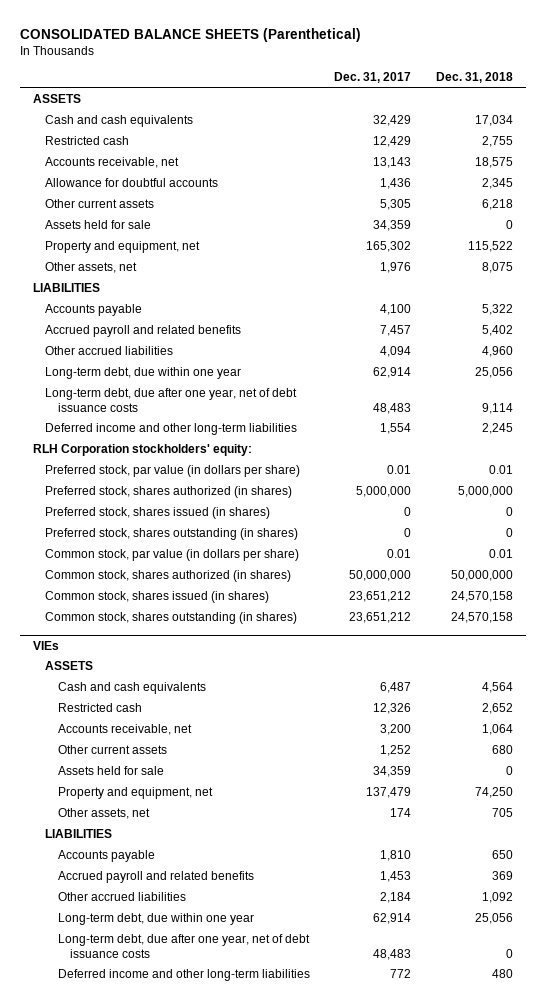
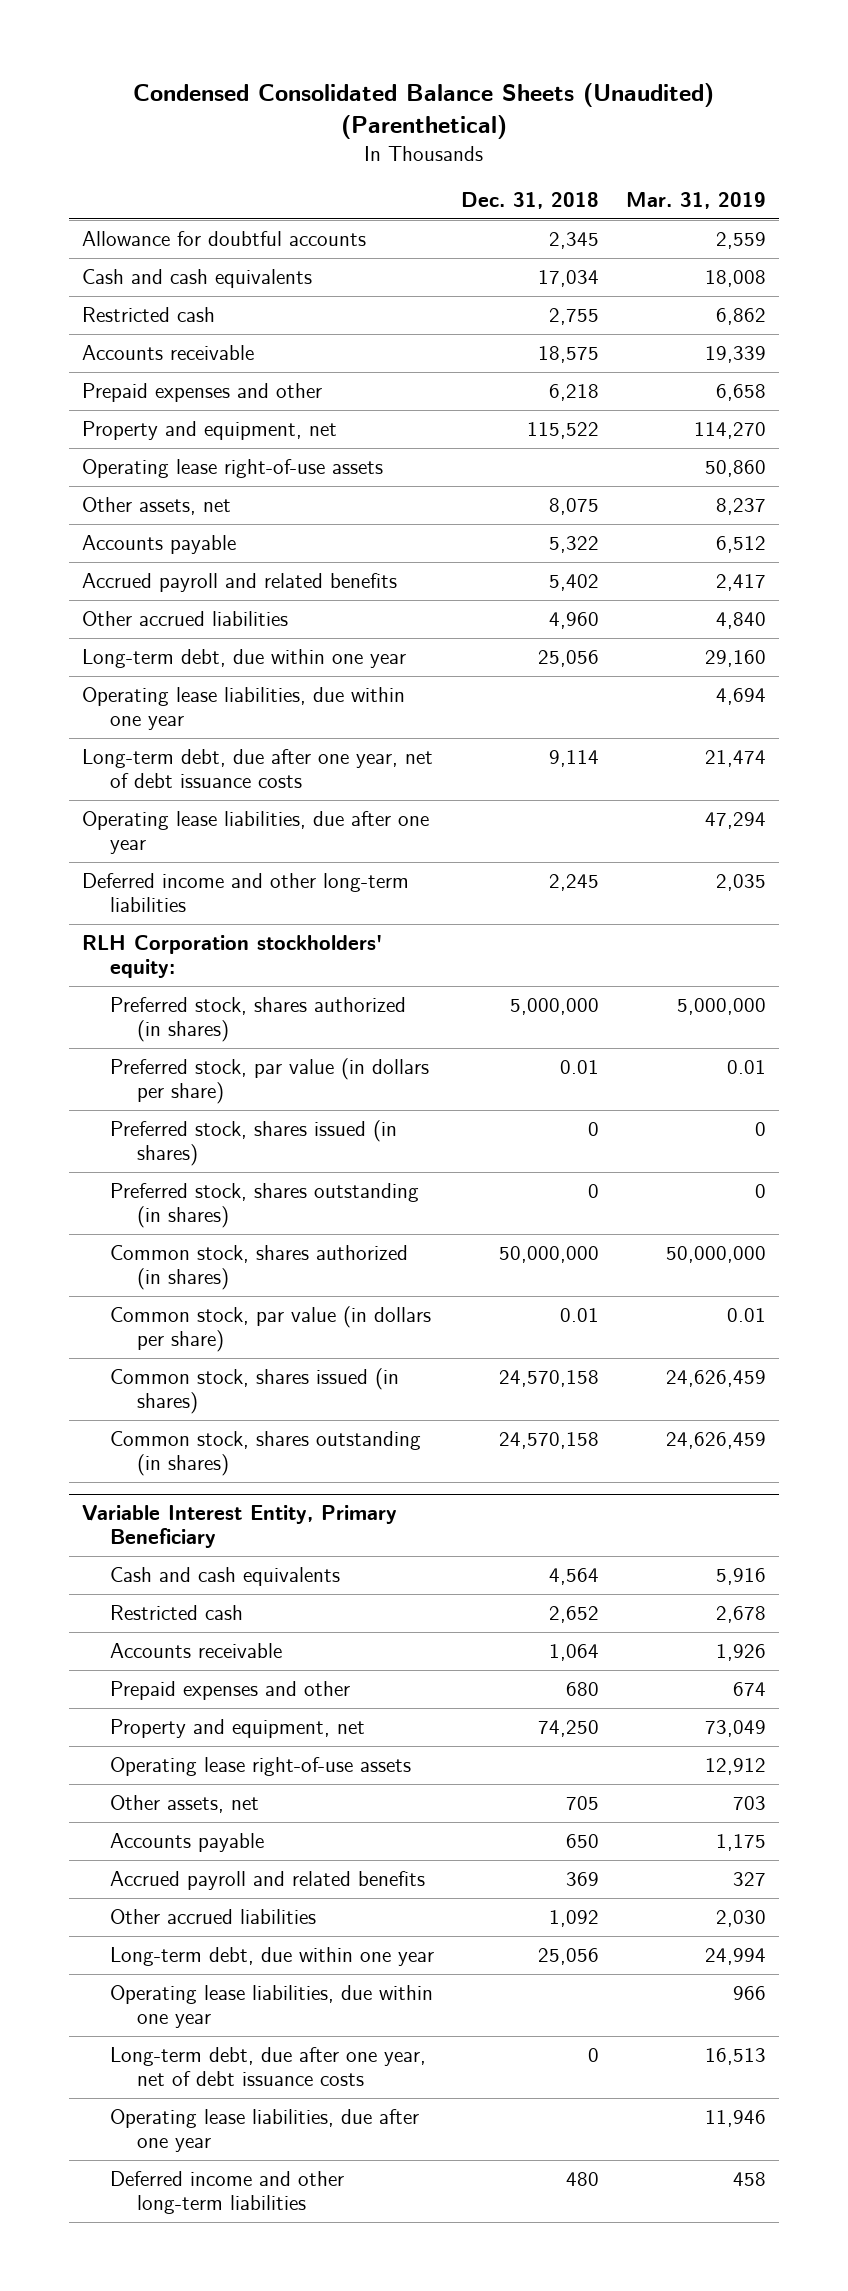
[20,27,362,42] CONSOLIDATED BALANCE SHEETS (Parenthetical) -> [133,82,715,139] Condensed Consolidated Balance Sheets (Unaudited) (Parenthetical)
[334,72,412,84] Dec. 31, 2017 -> none
none -> [625,192,766,210] Mar. 31, 2019
[32,94,81,104] ASSETS -> none
[45,178,219,188] Allowance for doubtful accounts -> [82,230,367,246] Allowance for doubtful accounts
[45,220,152,230] Assets held for sale -> none
[45,157,180,169] Accounts receivable, net -> [82,344,255,360] Accounts receivable
[45,199,155,209] Other current assets -> [82,382,323,402] Prepaid expenses and other
none -> [82,458,384,478] Operating lease right-of-use assets
[32,283,100,293] LIABILITIES -> none
none -> [82,686,406,731] Operating lease liabilities, due within one year
none -> [82,810,430,855] Operating lease liabilities, due after one year
[45,465,301,478] Preferred stock, par value (in dollars per share) -> [109,1057,429,1105] Preferred stock, par value (in dollars per share)
[45,549,300,562] Common stock, par value (in dollars per share) -> [109,1305,431,1353] Common stock, par value (in dollars per share)
[45,661,94,671] ASSETS -> none
[32,640,59,650] VIEs -> [82,1505,398,1549] Variable Interest Entity, Primary Beneficiary
[57,745,167,755] Other current assets -> none
[57,766,164,776] Assets held for sale -> none
[57,724,192,736] Accounts receivable, net -> [109,1642,282,1658] Accounts receivable
none -> [109,1680,350,1700] Prepaid expenses and other
none -> [109,1756,411,1776] Operating lease right-of-use assets
[45,829,113,839] LIABILITIES -> none
none -> [109,1984,433,2029] Operating lease liabilities, due within one year
none -> [109,2108,419,2153] Operating lease liabilities, due after one year

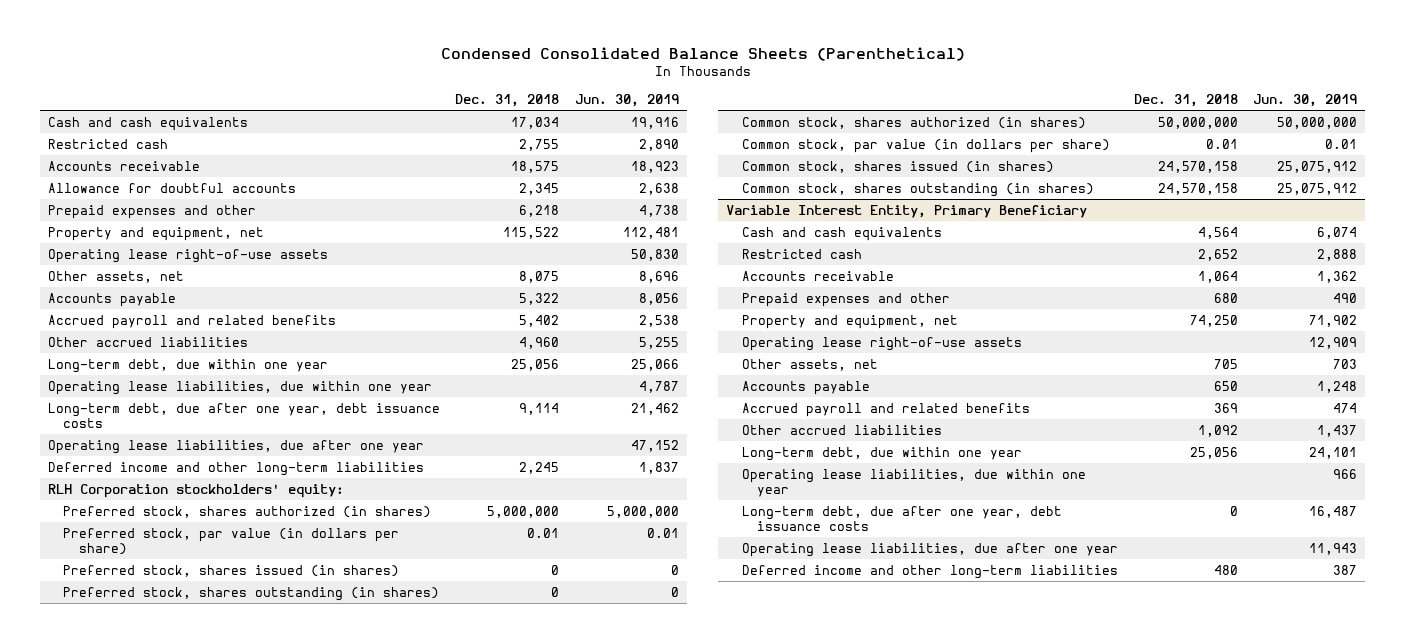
[133,82,715,139] Condensed Consolidated Balance Sheets (Unaudited) (Parenthetical) -> [440,47,965,62] Condensed Consolidated Balance Sheets (Parenthetical)
[625,192,766,210] Mar. 31, 2019 -> none
none -> [575,94,680,108] Jun. 30, 2019
[82,230,367,246] Allowance for doubtful accounts -> [47,182,296,193] Allowance for doubtful accounts
[82,748,434,789] Long-term debt, due after one year, net of debt issuance costs -> [47,402,440,429] Long-term debt, due after one year, debt issuance costs
[109,2046,426,2087] Long-term debt, due after one year, net of debt issuance costs -> [741,505,1062,532] Long-term debt, due after one year, debt issuance costs

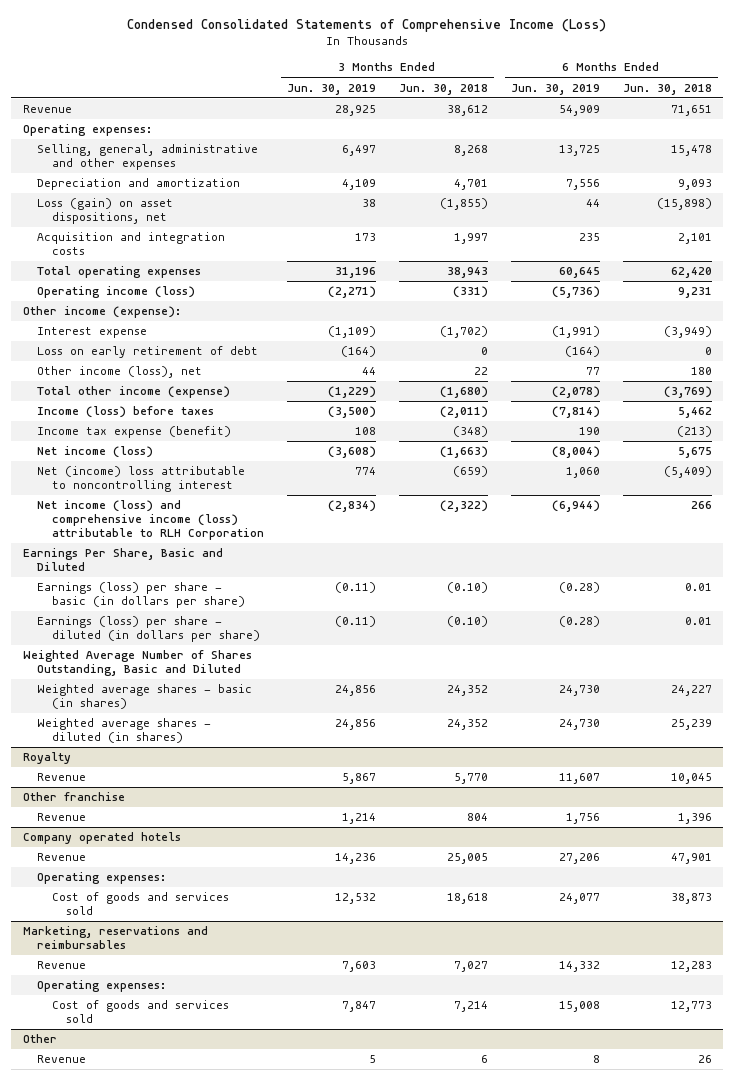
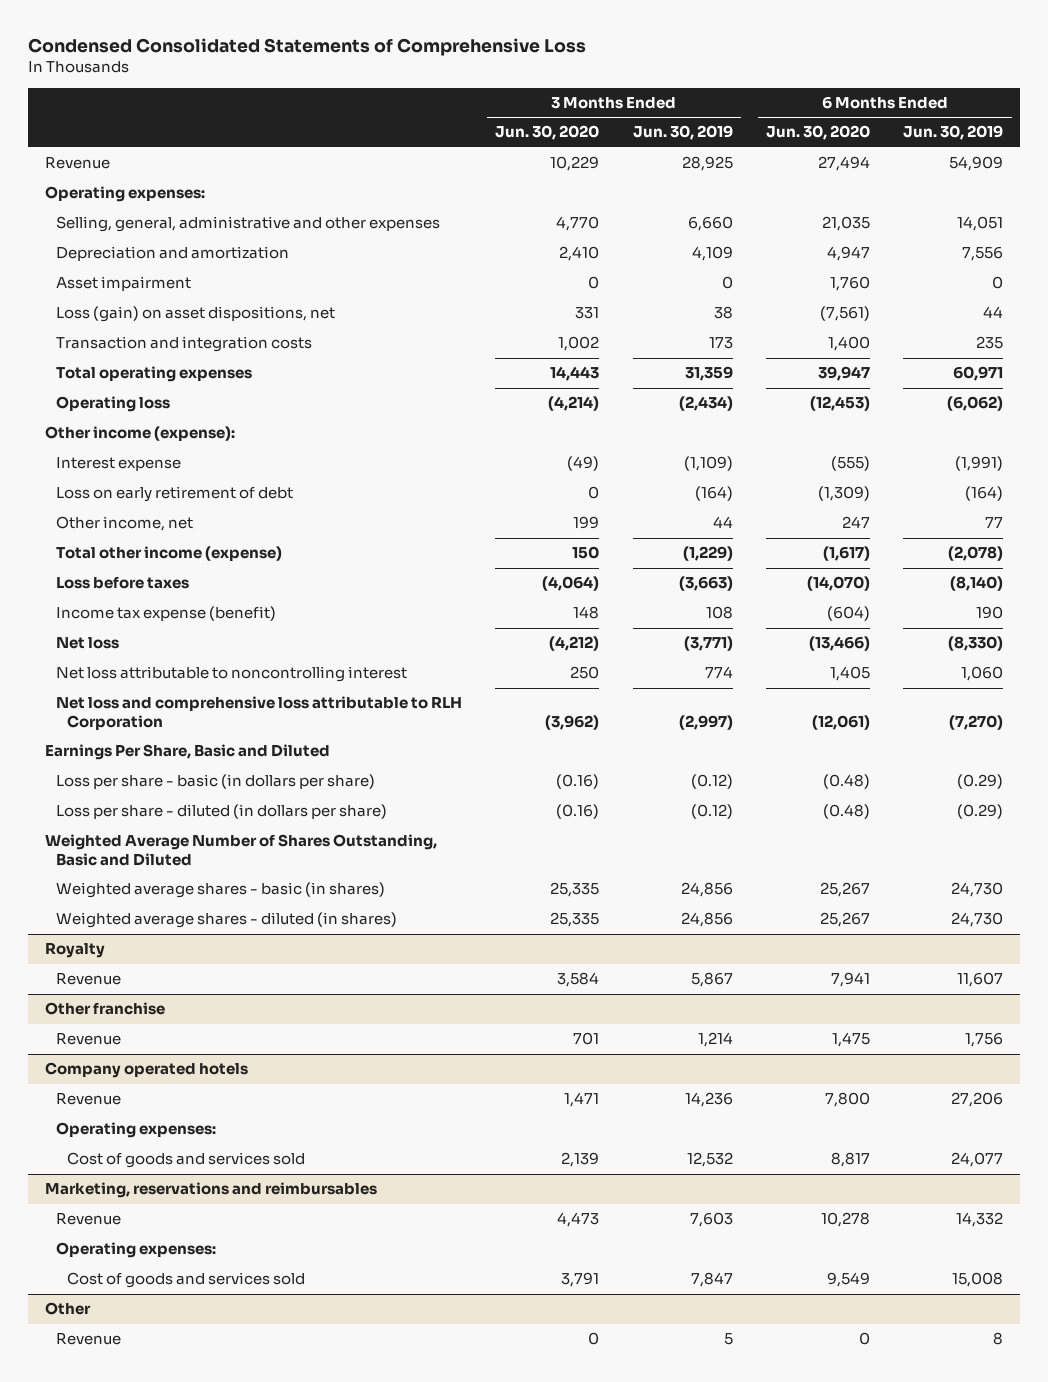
[127,19,607,33] Condensed Consolidated Statements of Comprehensive Income (Loss) -> [28,37,587,56] Condensed Consolidated Statements of Comprehensive Loss
[398,83,488,95] Jun. 30, 2018 -> none
[622,83,712,95] Jun. 30, 2018 -> none
none -> [495,125,600,141] Jun. 30, 2020
none -> [766,125,871,141] Jun. 30, 2020
[341,145,376,157] 6,497 -> [687,216,733,232] 6,660
[558,145,600,157] 13,725 -> [957,216,1004,232] 14,051
none -> [56,276,192,292] Asset impairment
[37,232,226,255] Acquisition and integration costs -> [56,336,313,353] Transaction and integration costs
[334,267,376,279] 31,196 -> [684,366,733,382] 31,359
[558,267,600,279] 60,645 -> [953,366,1004,382] 60,971
[37,286,196,299] Operating income (loss) -> [56,396,171,413] Operating loss
[327,286,376,299] (2,271) -> [678,396,733,412] (2,434)
[551,286,600,299] (5,736) -> [947,396,1004,412] (6,062)
[37,366,203,379] Other income (loss), net -> [56,516,194,532] Other income, net
[37,406,215,419] Income (loss) before taxes -> [56,576,190,590] Loss before taxes
[327,406,376,419] (3,500) -> [678,576,733,592] (3,663)
[551,406,600,419] (7,814) -> [950,576,1004,592] (8,140)
[37,446,154,459] Net income (loss) -> [56,637,120,650] Net loss
[327,446,376,459] (3,608) -> [683,636,733,652] (3,771)
[551,446,600,459] (8,004) -> [948,636,1004,652] (8,330)
[37,466,246,492] Net (income) loss attributable to noncontrolling interest -> [56,666,408,683] Net loss attributable to noncontrolling interest
[37,500,264,540] Net income (loss) and comprehensive income (loss) attributable to RLH Corporation -> [56,696,463,730] Net loss and comprehensive loss attributable to RLH Corporation
[327,500,376,513] (2,834) -> [678,714,733,730] (2,997)
[551,500,600,513] (6,944) -> [949,714,1004,730] (7,270)
[37,582,245,608] Earnings (loss) per share - basic (in dollars per share) -> [56,774,376,790] Loss per share - basic (in dollars per share)
[334,582,376,594] (0.11) -> [690,774,733,790] (0.12)
[558,582,600,594] (0.28) -> [957,774,1004,790] (0.29)
[37,616,260,642] Earnings (loss) per share - diluted (in dollars per share) -> [56,804,388,820] Loss per share - diluted (in dollars per share)
[334,616,376,628] (0.11) -> [690,804,733,820] (0.12)
[558,616,600,628] (0.28) -> [957,804,1004,820] (0.29)

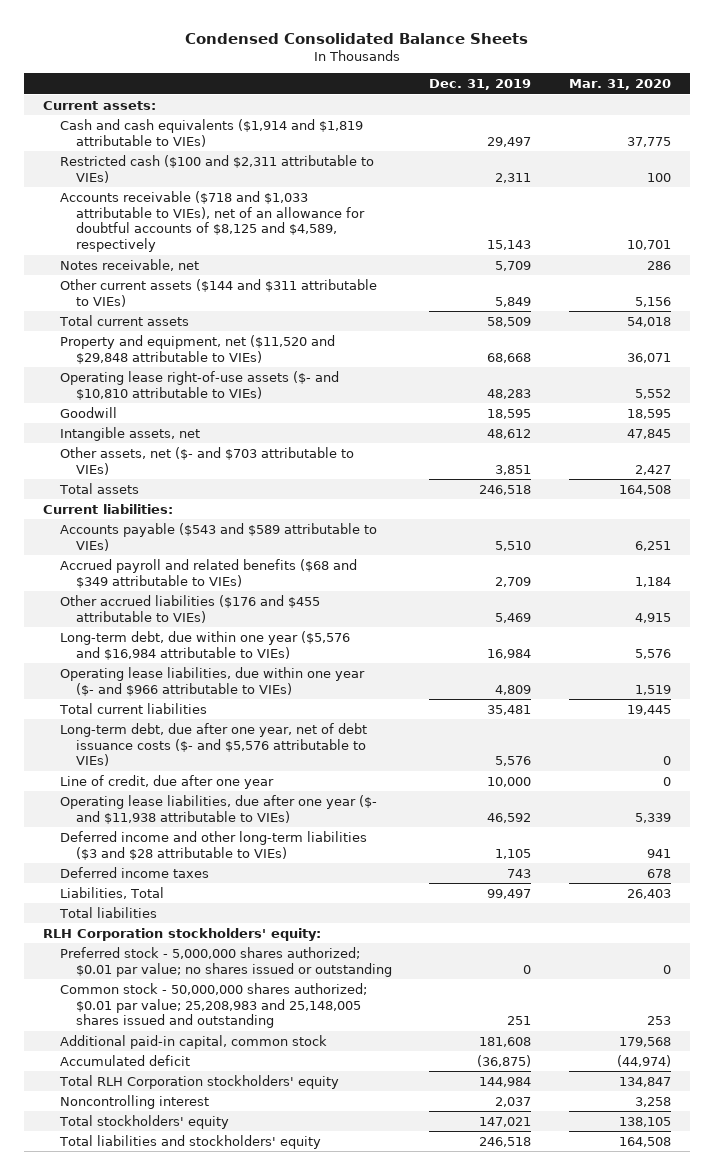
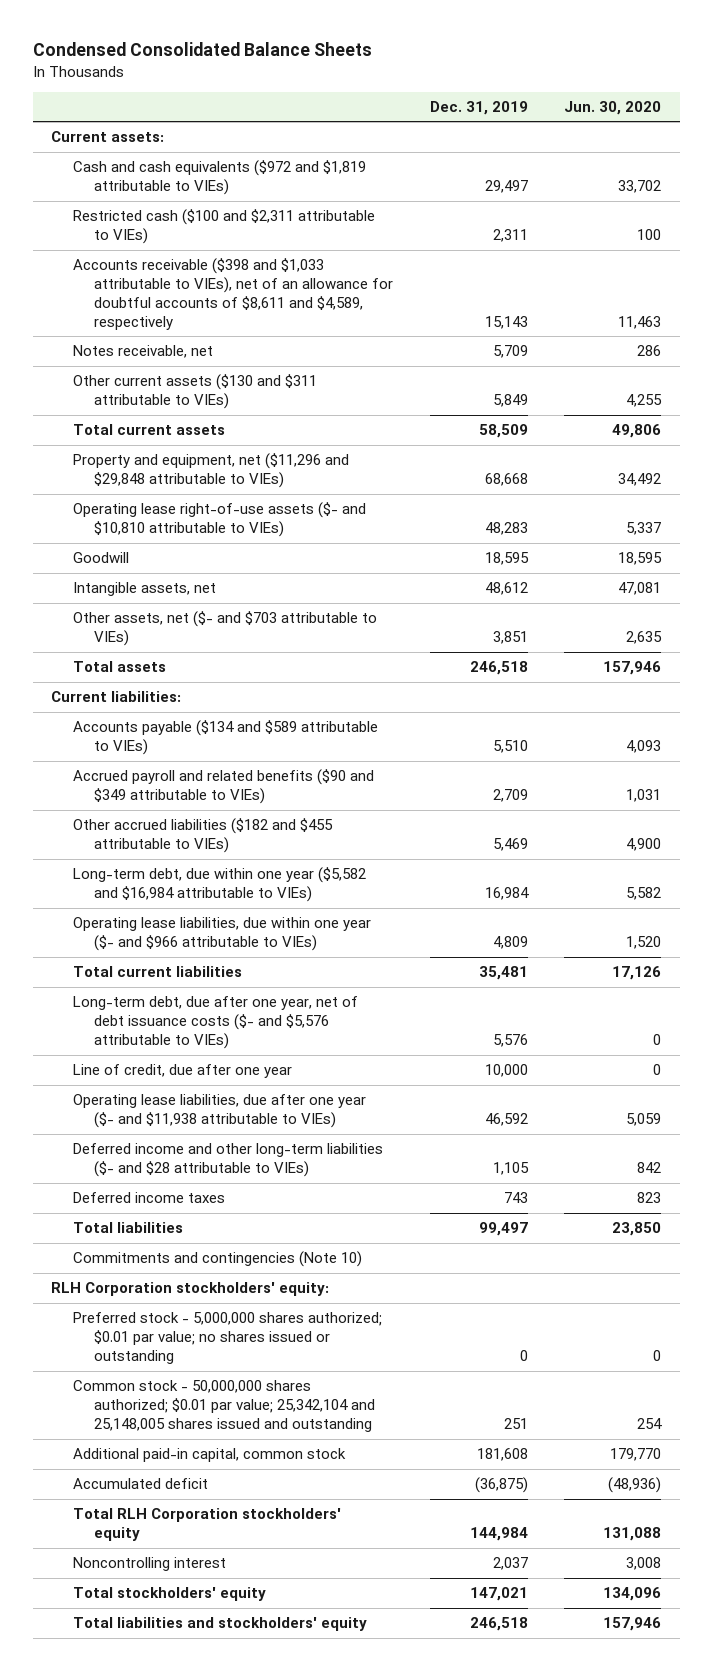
[568,79,671,91] Mar. 31, 2020 -> none
none -> [564,100,662,115] Jun. 30, 2020
[59,118,363,147] Cash and cash equivalents ($1,914 and $1,819 attributable to VIEs) -> [72,160,366,196] Cash and cash equivalents ($972 and $1,819 attributable to VIEs)
[59,190,365,252] Accounts receivable ($718 and $1,033 attributable to VIEs), net of an allowance for doubtful accounts of $8,125 and $4,589, respectively -> [72,258,394,330] Accounts receivable ($398 and $1,033 attributable to VIEs), net of an allowance for doubtful accounts of $8,611 and $4,589, respectively
[59,278,377,307] Other current assets ($144 and $311 attributable to VIEs) -> [72,374,317,410] Other current assets ($130 and $311 attributable to VIEs)
[59,334,335,364] Property and equipment, net ($11,520 and $29,848 attributable to VIEs) -> [72,453,349,489] Property and equipment, net ($11,296 and $29,848 attributable to VIEs)
[59,522,377,551] Accounts payable ($543 and $589 attributable to VIEs) -> [72,720,378,756] Accounts payable ($134 and $589 attributable to VIEs)
[59,558,357,588] Accrued payroll and related benefits ($68 and $349 attributable to VIEs) -> [72,769,374,805] Accrued payroll and related benefits ($90 and $349 attributable to VIEs)
[59,594,320,623] Other accrued liabilities ($176 and $455 attributable to VIEs) -> [72,818,333,854] Other accrued liabilities ($182 and $455 attributable to VIEs)
[59,630,350,660] Long-term debt, due within one year ($5,576 and $16,984 attributable to VIEs) -> [72,867,366,903] Long-term debt, due within one year ($5,582 and $16,984 attributable to VIEs)
[59,830,367,860] Deferred income and other long-term liabilities ($3 and $28 attributable to VIEs) -> [72,1143,383,1178] Deferred income and other long-term liabilities ($- and $28 attributable to VIEs)
[59,886,164,899] Liabilities, Total -> [72,1222,183,1234] Total liabilities
[58,906,157,918] Total liabilities -> [72,1251,362,1268] Commitments and contingencies (Note 10)
[59,982,367,1029] Common stock - 50,000,000 shares authorized; $0.01 par value; 25,208,983 and 25,148,005 shares issued and outstanding -> [72,1380,376,1433] Common stock - 50,000,000 shares authorized; $0.01 par value; 25,342,104 and 25,148,005 shares issued and outstanding

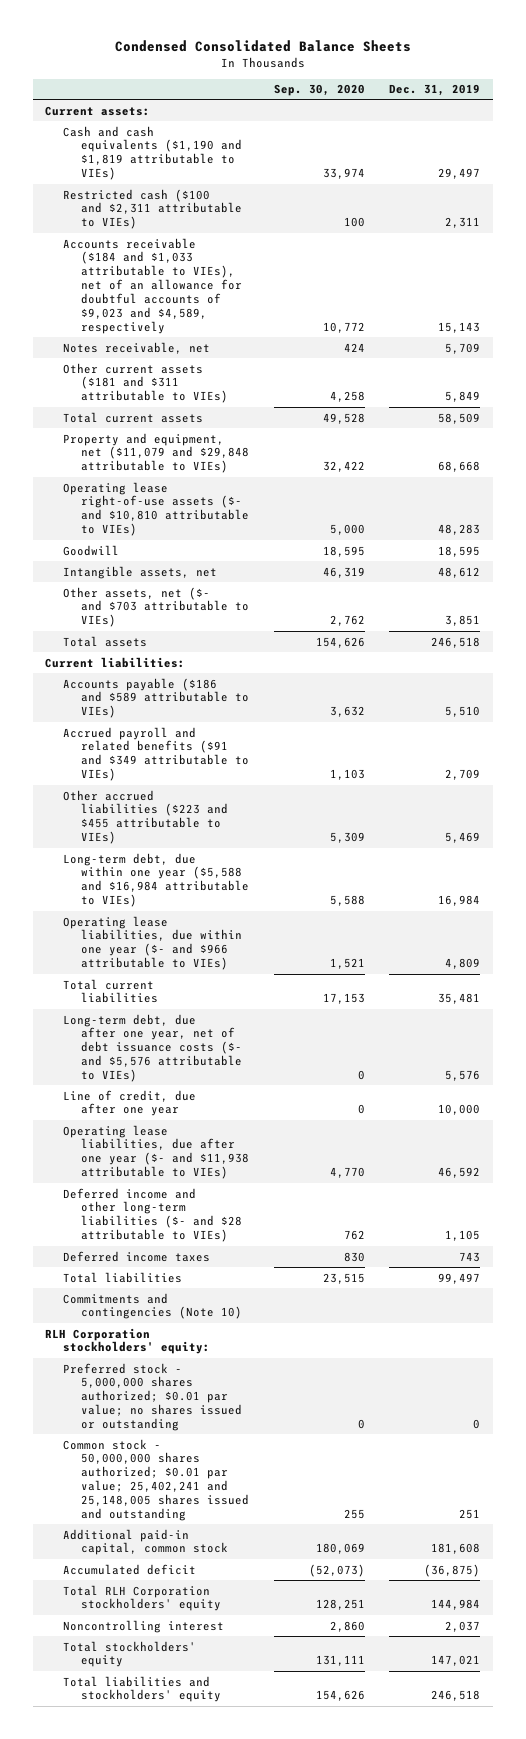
[564,100,662,115] Jun. 30, 2020 -> none
none -> [273,84,365,97] Sep. 30, 2020
[72,160,366,196] Cash and cash equivalents ($972 and $1,819 attributable to VIEs) -> [63,125,242,181] Cash and cash equivalents ($1,190 and $1,819 attributable to VIEs)
[72,258,394,330] Accounts receivable ($398 and $1,033 attributable to VIEs), net of an allowance for doubtful accounts of $8,611 and $4,589, respectively -> [63,237,242,334] Accounts receivable ($184 and $1,033 attributable to VIEs), net of an allowance for doubtful accounts of $9,023 and $4,589, respectively
[72,374,317,410] Other current assets ($130 and $311 attributable to VIEs) -> [63,362,228,404] Other current assets ($181 and $311 attributable to VIEs)
[72,453,349,489] Property and equipment, net ($11,296 and $29,848 attributable to VIEs) -> [63,432,249,474] Property and equipment, net ($11,079 and $29,848 attributable to VIEs)
[72,720,378,756] Accounts payable ($134 and $589 attributable to VIEs) -> [63,677,249,719] Accounts payable ($186 and $589 attributable to VIEs)
[72,769,374,805] Accrued payroll and related benefits ($90 and $349 attributable to VIEs) -> [63,726,249,782] Accrued payroll and related benefits ($91 and $349 attributable to VIEs)
[72,818,333,854] Other accrued liabilities ($182 and $455 attributable to VIEs) -> [63,789,228,845] Other accrued liabilities ($223 and $455 attributable to VIEs)
[72,867,366,903] Long-term debt, due within one year ($5,582 and $16,984 attributable to VIEs) -> [63,852,249,908] Long-term debt, due within one year ($5,588 and $16,984 attributable to VIEs)
[72,1380,376,1433] Common stock - 50,000,000 shares authorized; $0.01 par value; 25,342,104 and 25,148,005 shares issued and outstanding -> [63,1438,249,1522] Common stock - 50,000,000 shares authorized; $0.01 par value; 25,402,241 and 25,148,005 shares issued and outstanding

